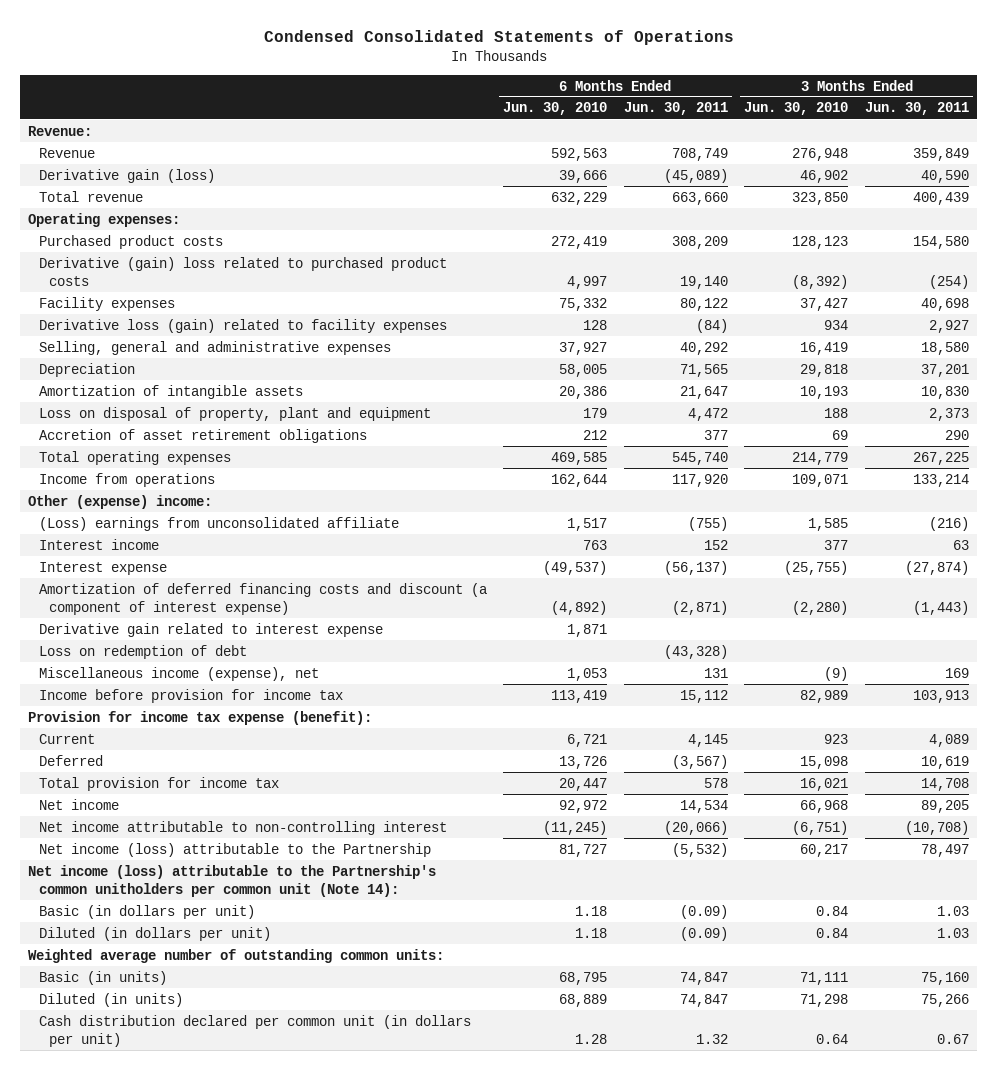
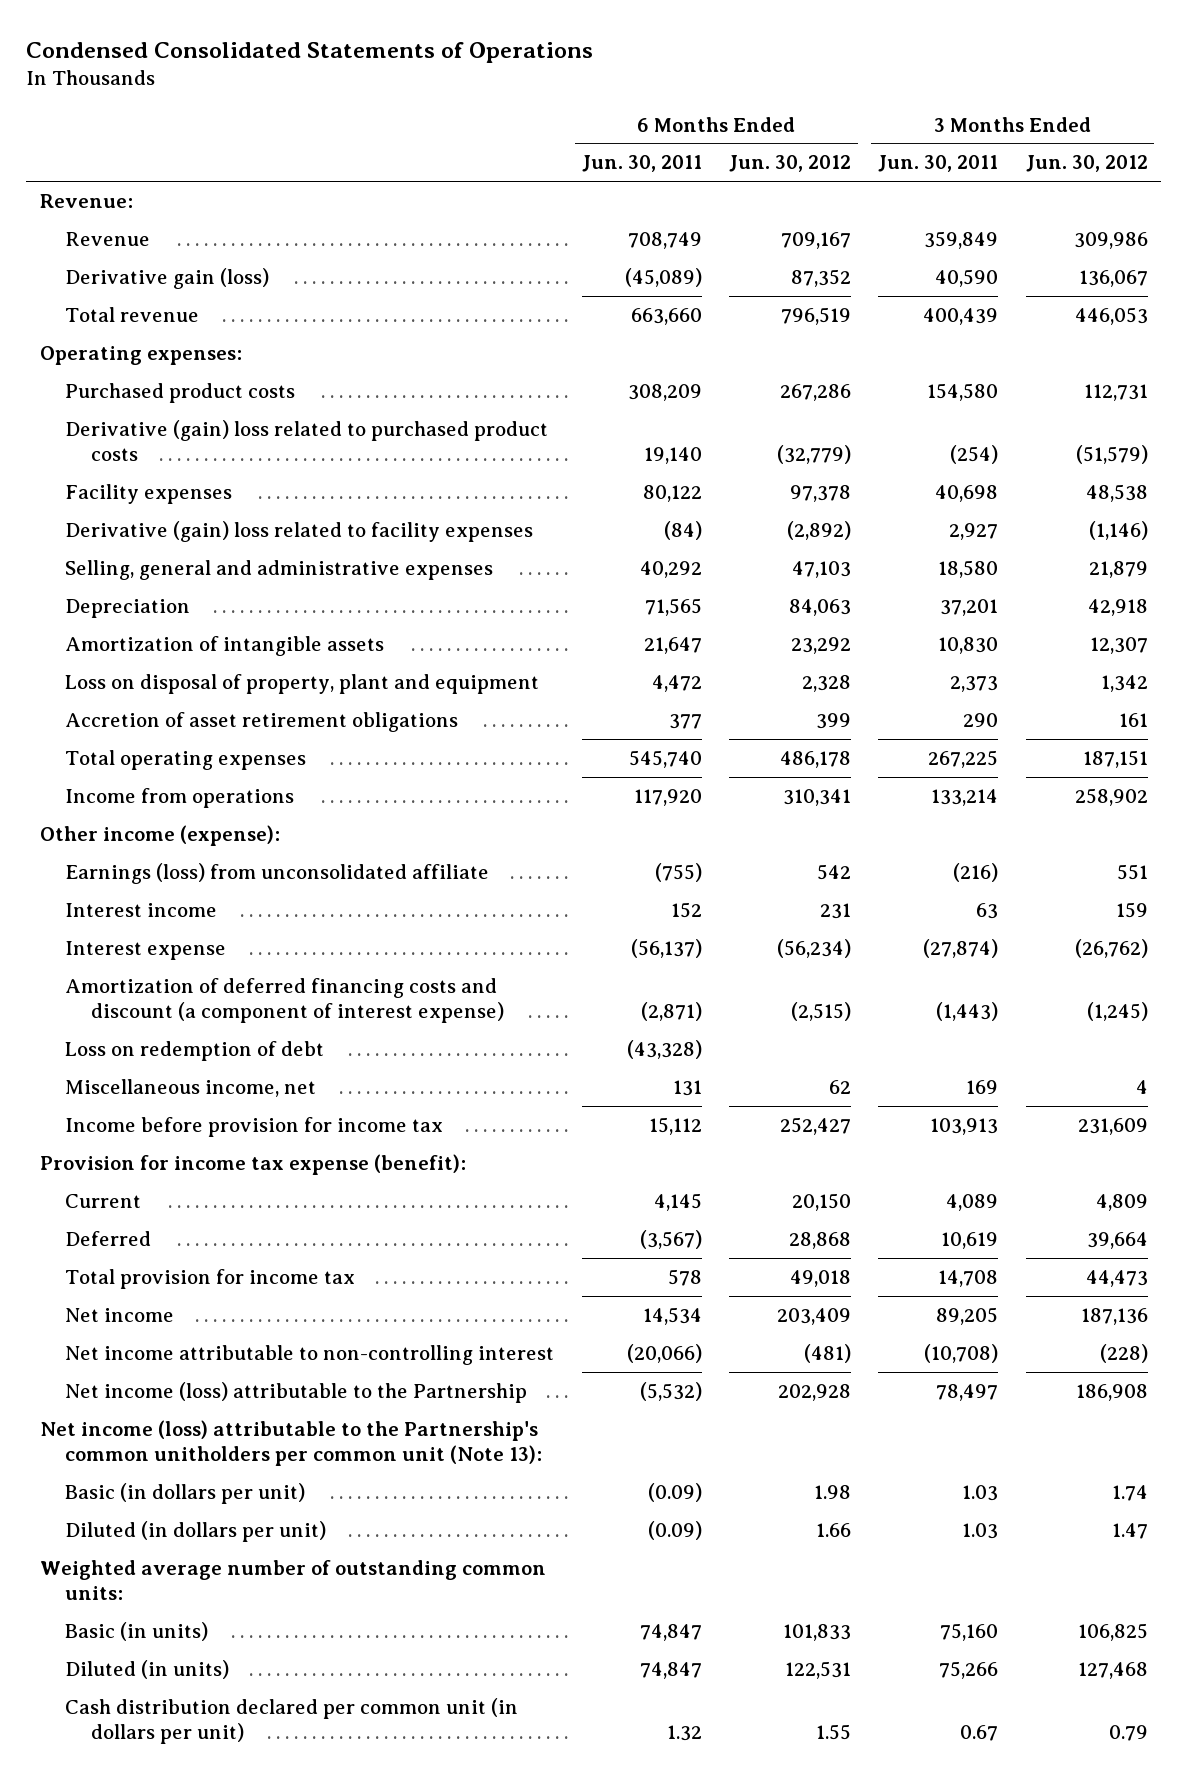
[503,102,608,116] Jun. 30, 2010 -> none
[744,102,849,116] Jun. 30, 2010 -> none
none -> [728,155,851,173] Jun. 30, 2012
none -> [1025,155,1148,173] Jun. 30, 2012
[38,318,447,333] Derivative loss (gain) related to facility expenses -> [65,520,534,542] Derivative (gain) loss related to facility expenses
[28,494,213,509] Other (expense) income: -> [39,824,280,846] Other income (expense):
[38,516,399,531] (Loss) earnings from unconsolidated affiliate -> [65,862,490,884] Earnings (loss) from unconsolidated affiliate
[38,622,383,637] Derivative gain related to interest expense -> none
[38,666,319,681] Miscellaneous income (expense), net -> [65,1078,317,1097] Miscellaneous income, net
[28,864,437,897] Net income (loss) attributable to the Partnership's common unitholders per common unit (Note 14): -> [39,1419,543,1466] Net income (loss) attributable to the Partnership's common unitholders per common unit (Note 13):

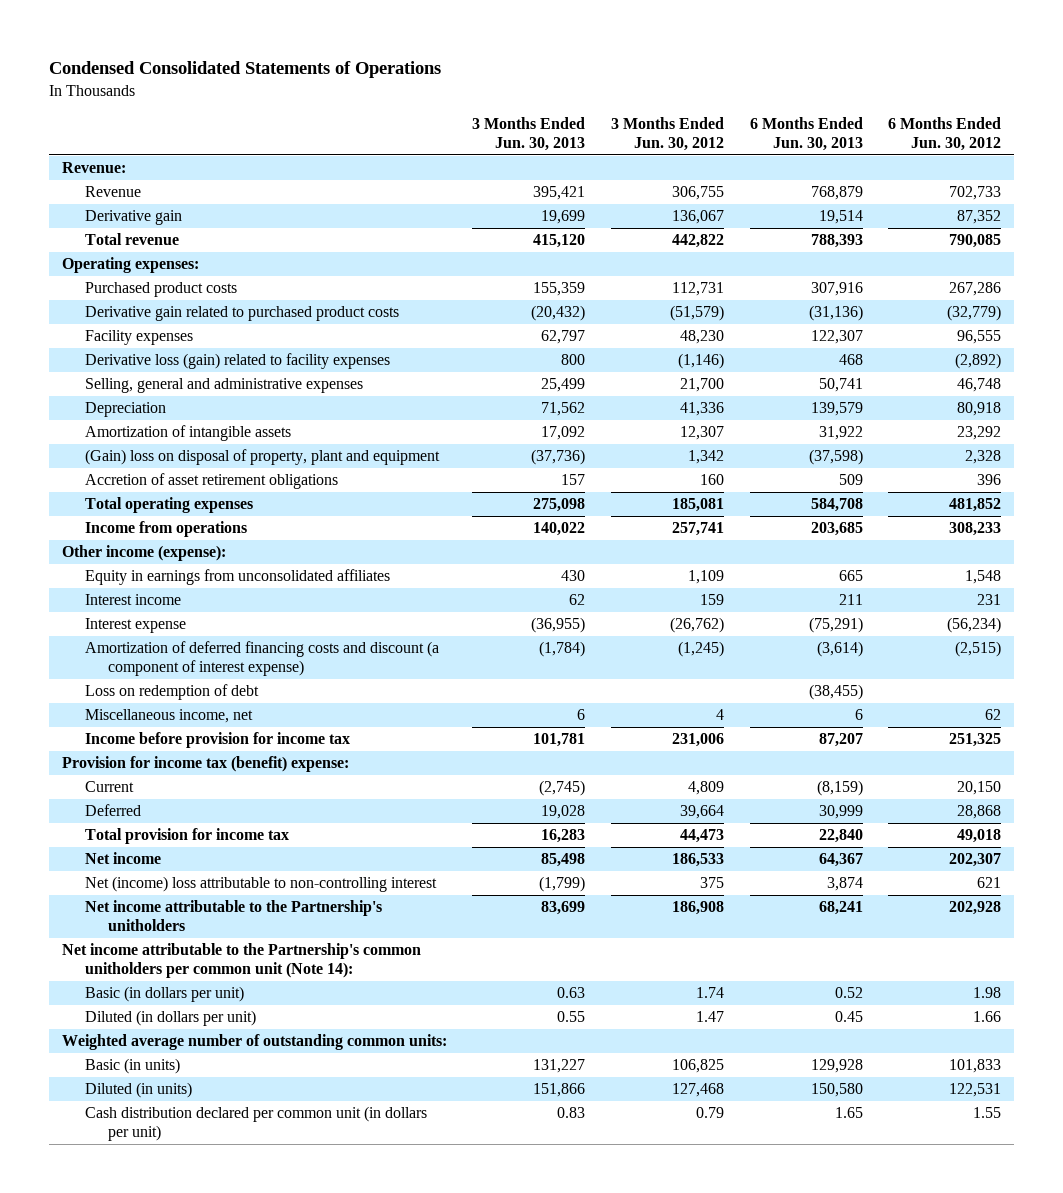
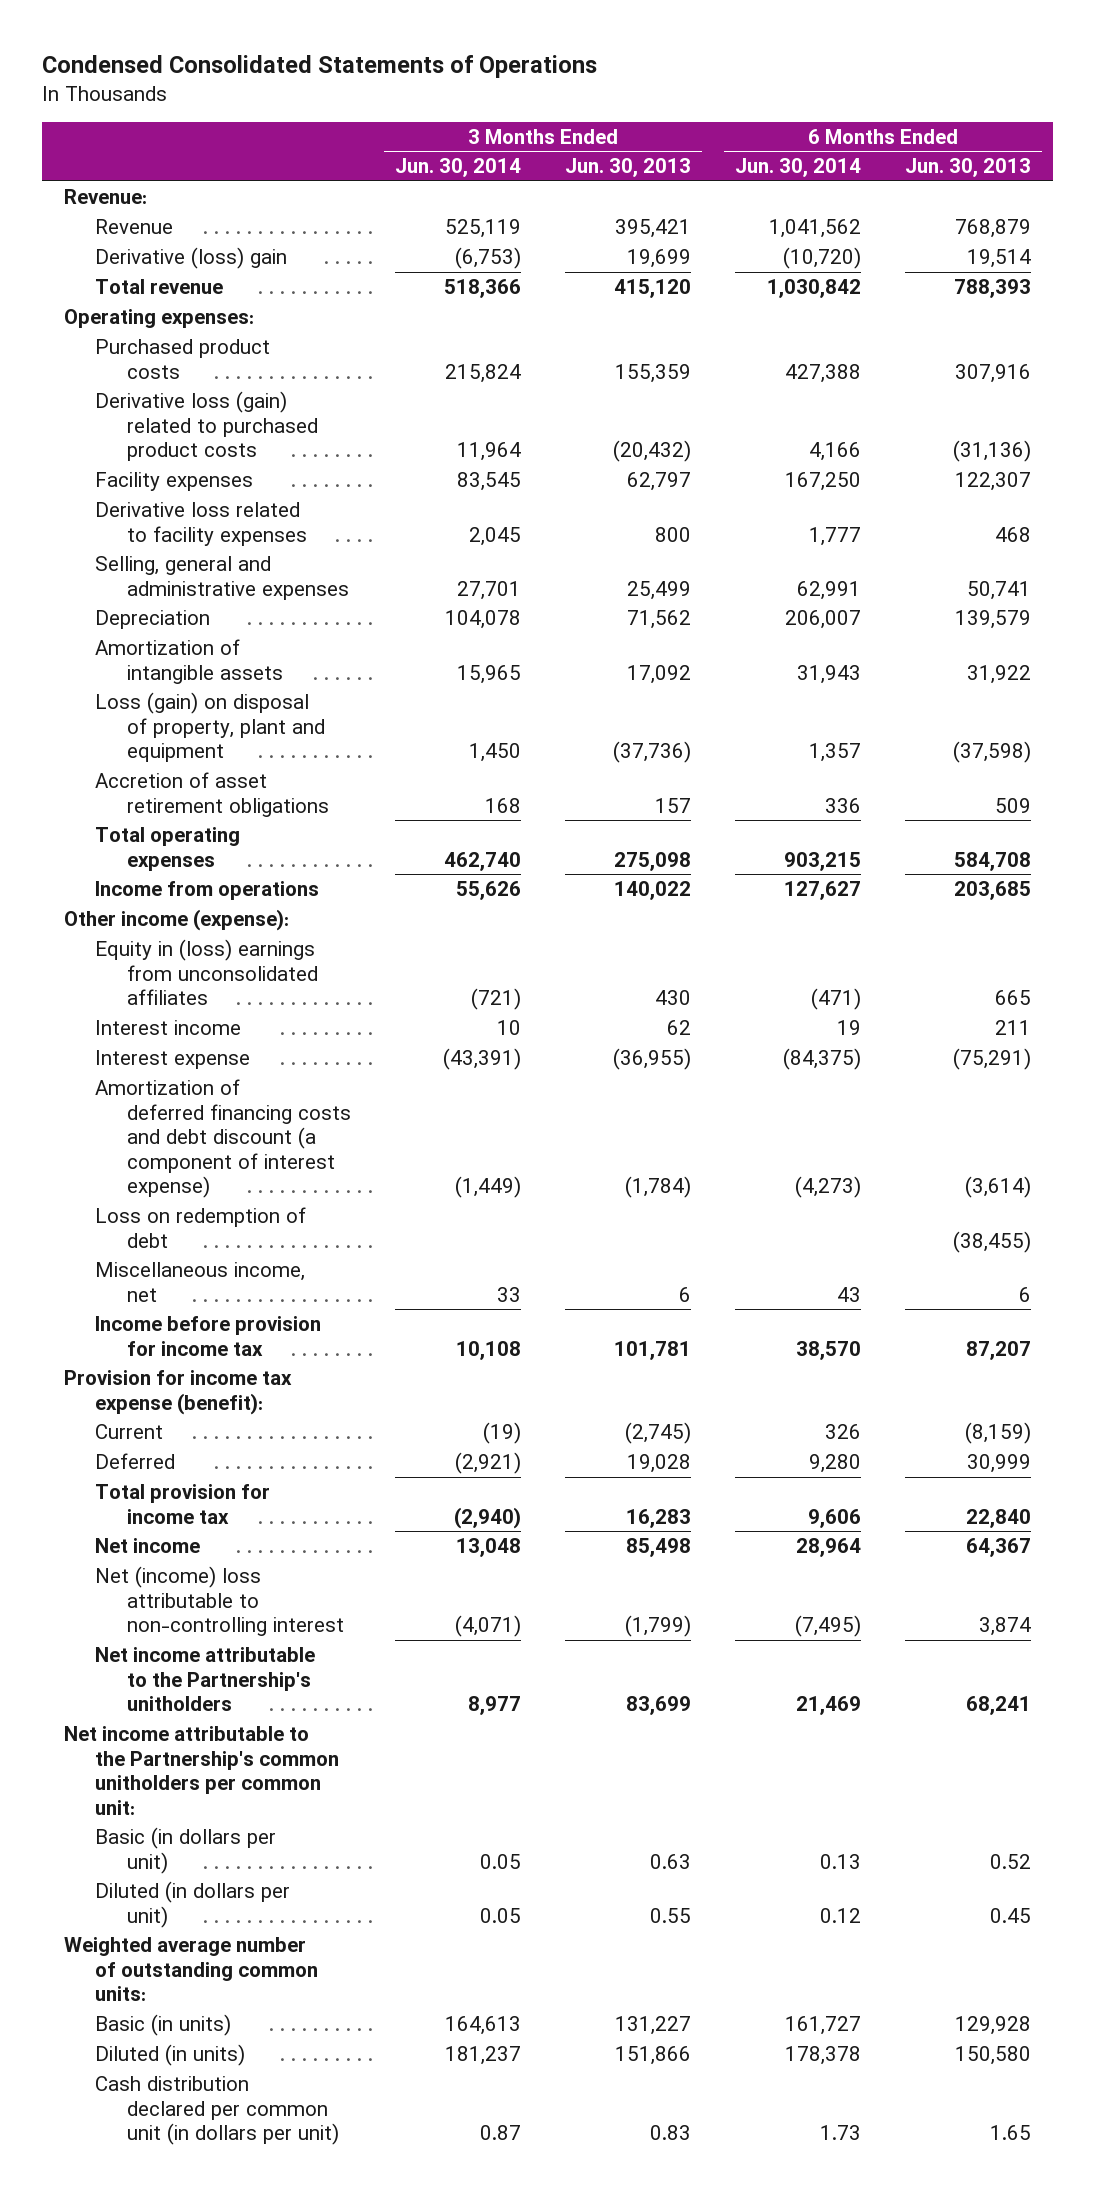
[611,116,725,152] 3 Months Ended Jun. 30, 2012 -> none
[888,116,1002,152] 6 Months Ended Jun. 30, 2012 -> none
none -> [394,158,521,178] Jun. 30, 2014
none -> [734,158,861,178] Jun. 30, 2014
[85,210,183,226] Derivative gain -> [95,247,288,270] Derivative (loss) gain
[85,306,400,322] Derivative gain related to purchased product costs -> [95,391,318,462] Derivative loss (gain) related to purchased product costs
[85,353,391,370] Derivative loss (gain) related to facility expenses -> [95,502,307,546] Derivative loss related to facility expenses
[85,449,441,466] (Gain) loss on disposal of property, plant and equipment -> [95,692,325,763] Loss (gain) on disposal of property, plant and equipment
[85,569,391,586] Equity in earnings from unconsolidated affiliates -> [95,939,318,1006] Equity in (loss) earnings from unconsolidated affiliates
[85,641,440,677] Amortization of deferred financing costs and discount (a component of interest expense) -> [95,1079,351,1199] Amortization of deferred financing costs and debt discount (a component of interest expense)
[61,756,349,773] Provision for income tax (benefit) expense: -> [63,1370,292,1415] Provision for income tax expense (benefit):
[61,943,421,979] Net income attributable to the Partnership's common unitholders per common unit (Note 14): -> [63,1726,340,1815] Net income attributable to the Partnership's common unitholders per common unit:

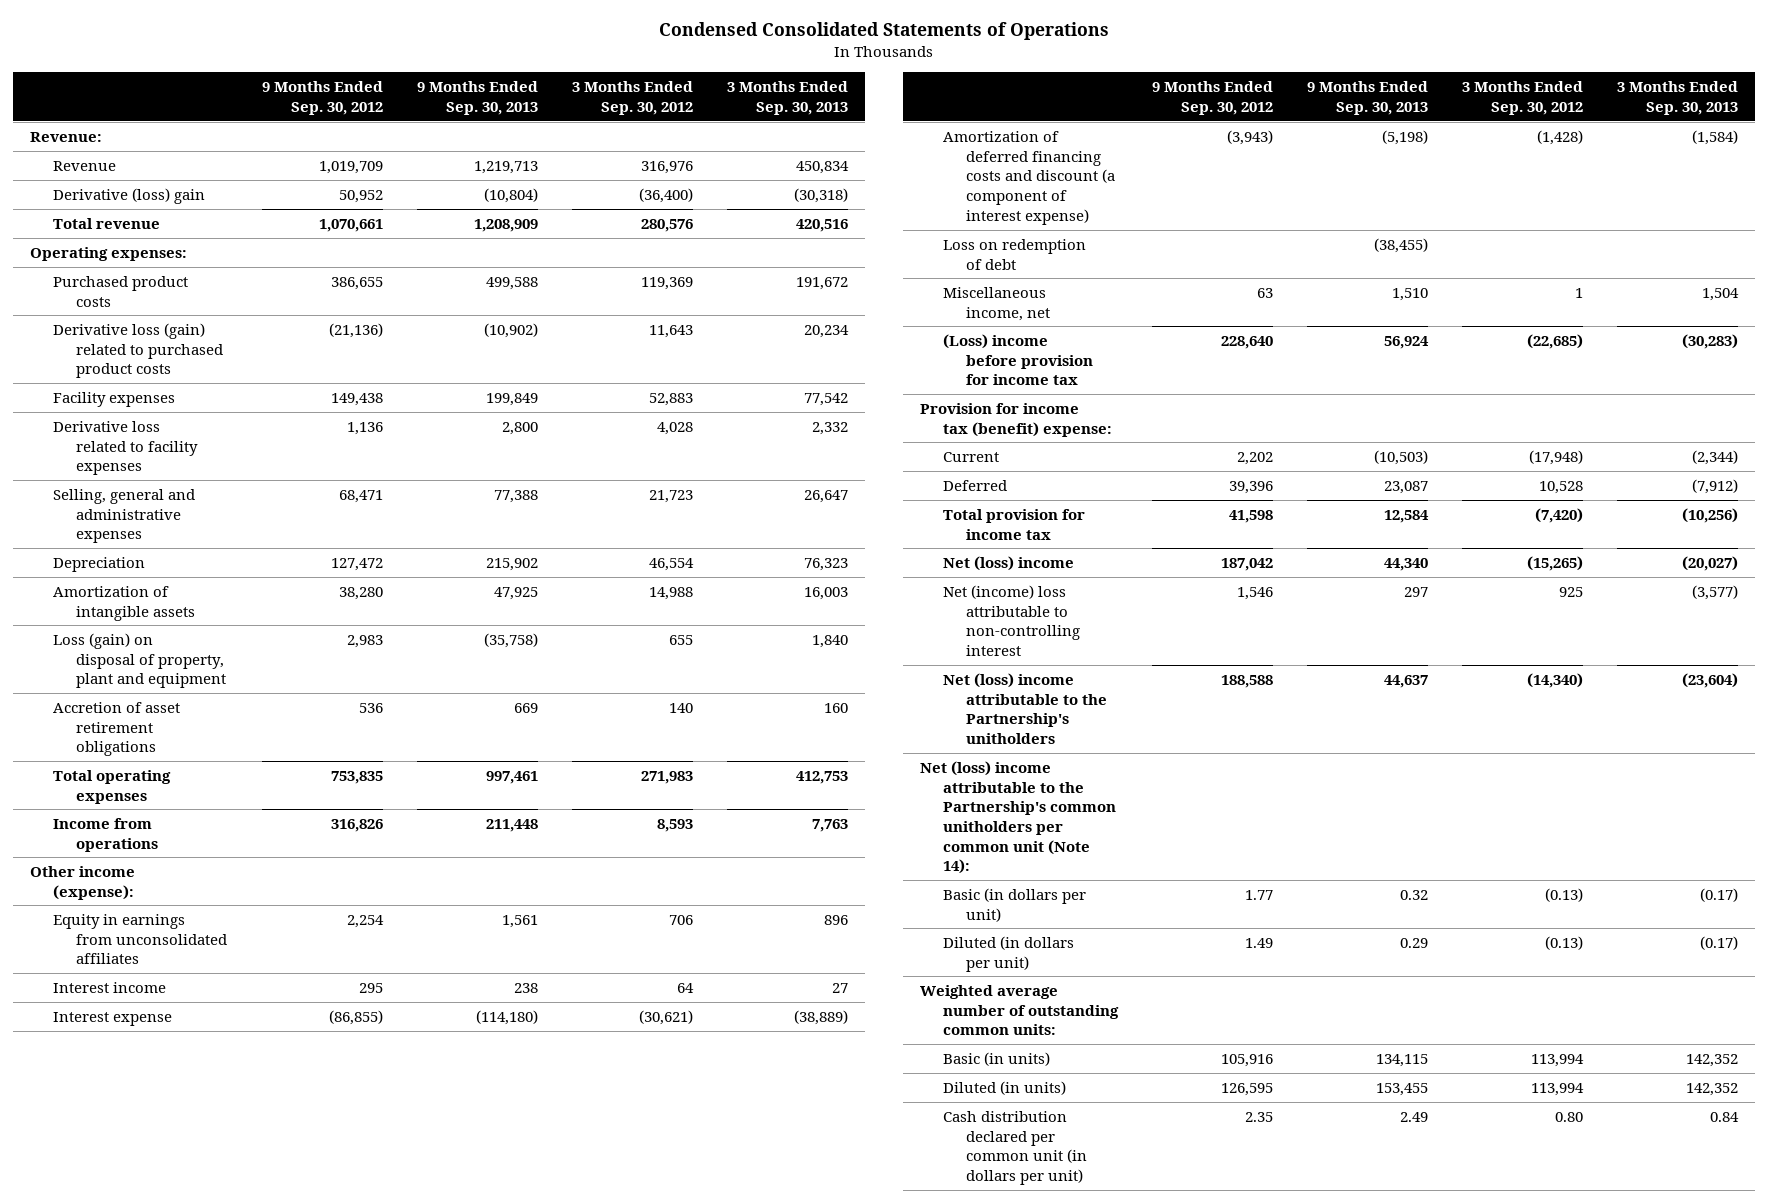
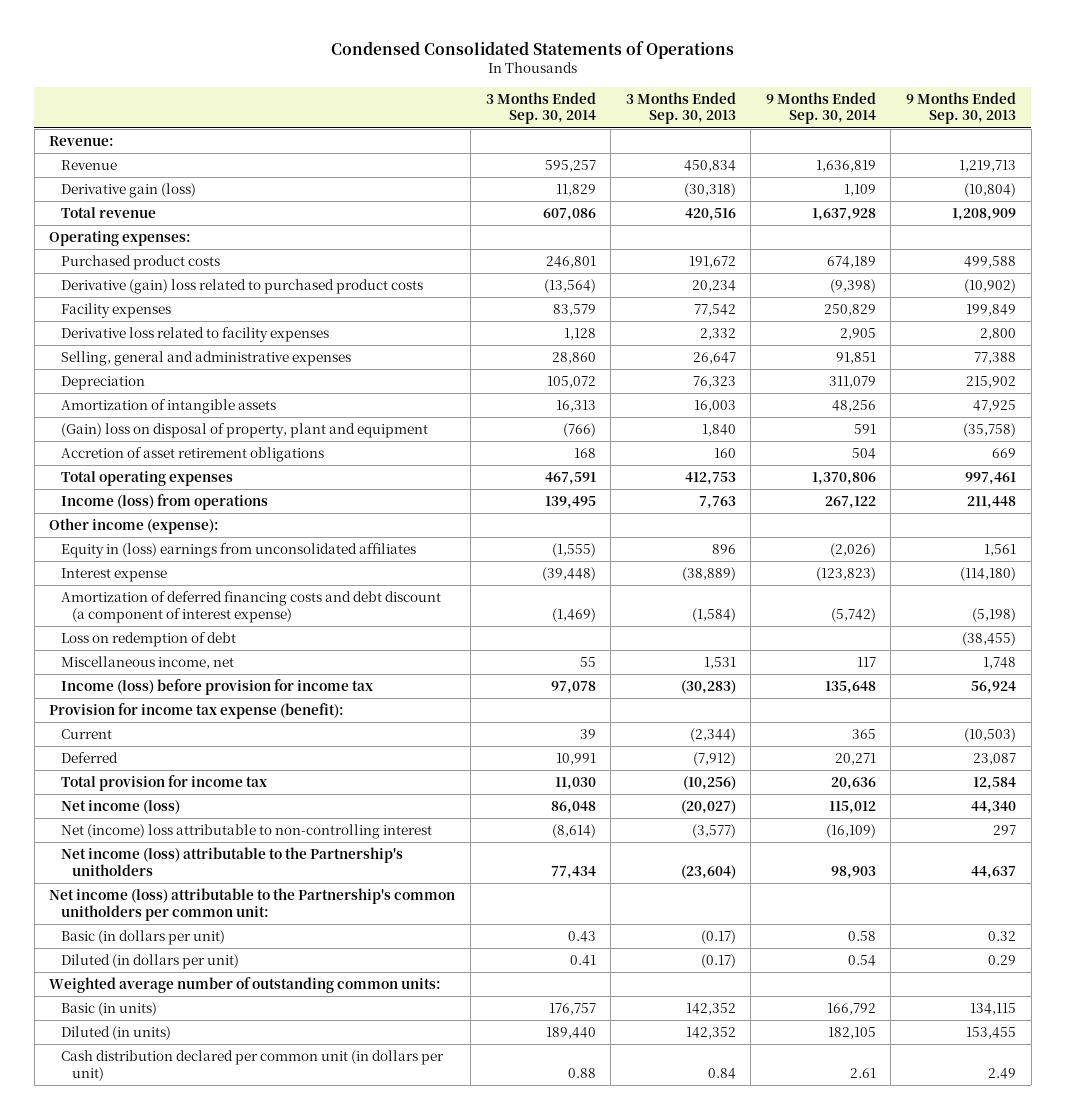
[261,81,383,115] 9 Months Ended Sep. 30, 2012 -> none
[571,81,693,115] 3 Months Ended Sep. 30, 2012 -> none
none -> [485,91,596,125] 3 Months Ended Sep. 30, 2014
none -> [765,91,876,125] 9 Months Ended Sep. 30, 2014
[52,187,205,204] Derivative (loss) gain -> [60,183,196,199] Derivative gain (loss)
[52,322,223,379] Derivative loss (gain) related to purchased product costs -> [60,279,423,295] Derivative (gain) loss related to purchased product costs
[52,632,226,689] Loss (gain) on disposal of property, plant and equipment -> [60,423,428,439] (Gain) loss on disposal of property, plant and equipment
[52,817,158,852] Income from operations -> [60,494,268,511] Income (loss) from operations
[52,981,166,993] Interest income -> none
[52,913,227,965] Equity in earnings from unconsolidated affiliates -> [60,543,416,559] Equity in (loss) earnings from unconsolidated affiliates
[942,130,1115,225] Amortization of deferred financing costs and discount (a component of interest expense) -> [60,591,441,623] Amortization of deferred financing costs and debt discount (a component of interest expense)
[1391,287,1428,301] 1,510 -> [983,657,1017,670] 1,748
[1701,287,1739,301] 1,504 -> [703,657,736,670] 1,531
[942,333,1093,386] (Loss) income before provision for income tax -> [60,679,373,696] Income (loss) before provision for income tax
[919,402,1112,437] Provision for income tax (benefit) expense: -> [49,703,345,720] Provision for income tax expense (benefit):
[942,555,1074,571] Net (loss) income -> [60,800,180,815] Net income (loss)
[942,672,1107,744] Net (loss) income attributable to the Partnership's unitholders -> [60,847,403,876] Net income (loss) attributable to the Partnership's unitholders
[919,760,1116,875] Net (loss) income attributable to the Partnership's common unitholders per common unit (Note 14): -> [49,888,456,921] Net income (loss) attributable to the Partnership's common unitholders per common unit:

